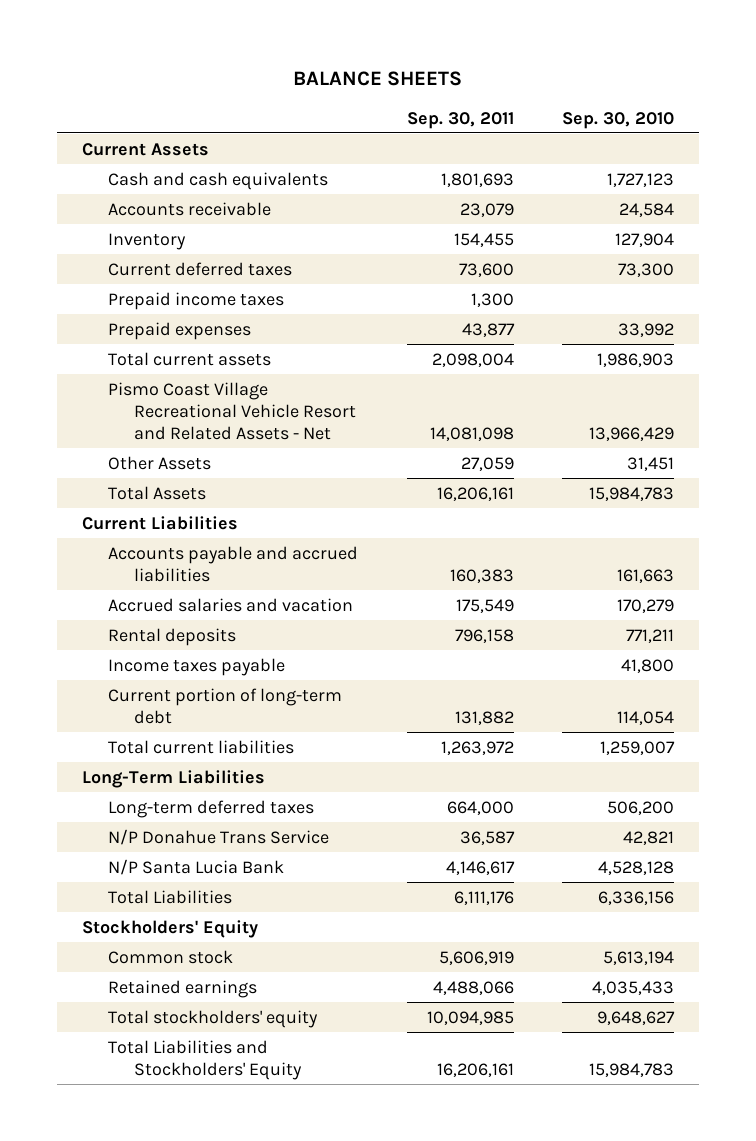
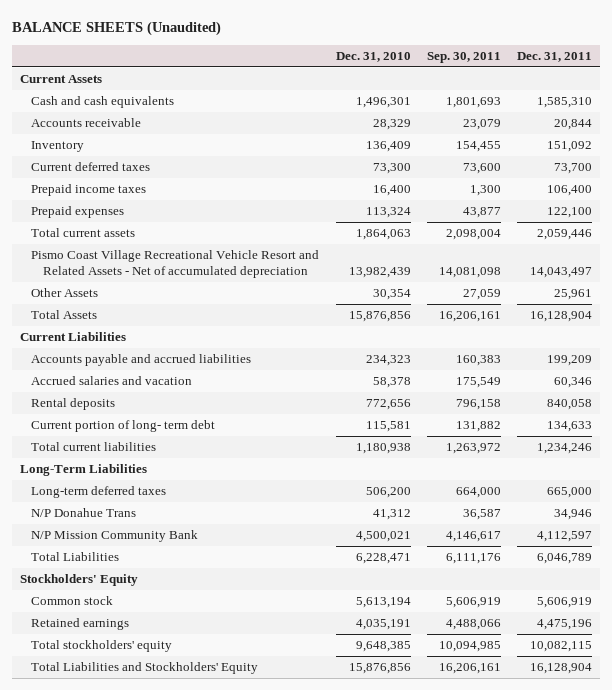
[293,71,463,87] BALANCE SHEETS -> [11,20,221,36] BALANCE SHEETS (Unaudited)
[562,111,675,129] Sep. 30, 2010 -> none
none -> [335,51,411,62] Dec. 31, 2010
none -> [517,51,593,62] Dec. 31, 2011
[107,381,357,440] Pismo Coast Village Recreational Vehicle Resort and Related Assets - Net -> [31,250,320,278] Pismo Coast Village Recreational Vehicle Resort and Related Assets - Net of accumulated depreciation
[107,657,285,676] Income taxes payable -> none
[107,687,342,724] Current portion of long-term debt -> [31,420,216,433] Current portion of long- term debt
[107,828,329,845] N/P Donahue Trans Service -> [31,508,137,518] N/P Donahue Trans
[107,858,284,875] N/P Santa Lucia Bank -> [31,530,199,543] N/P Mission Community Bank

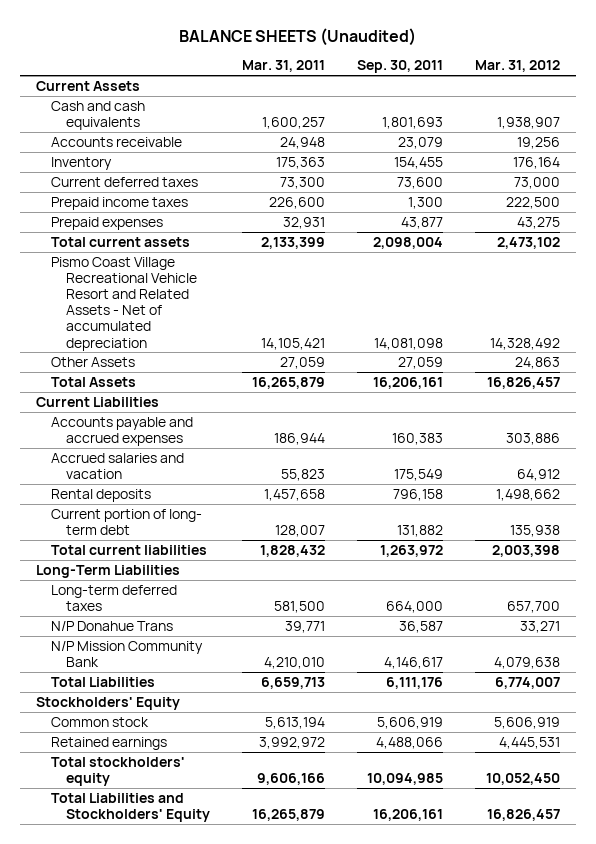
[335,51,411,62] Dec. 31, 2010 -> none
[517,51,593,62] Dec. 31, 2011 -> none
none -> [242,60,326,73] Mar. 31, 2011
none -> [474,60,560,73] Mar. 31, 2012
[31,354,252,367] Accounts payable and accrued liabilities -> [51,416,194,446] Accounts payable and accrued expenses

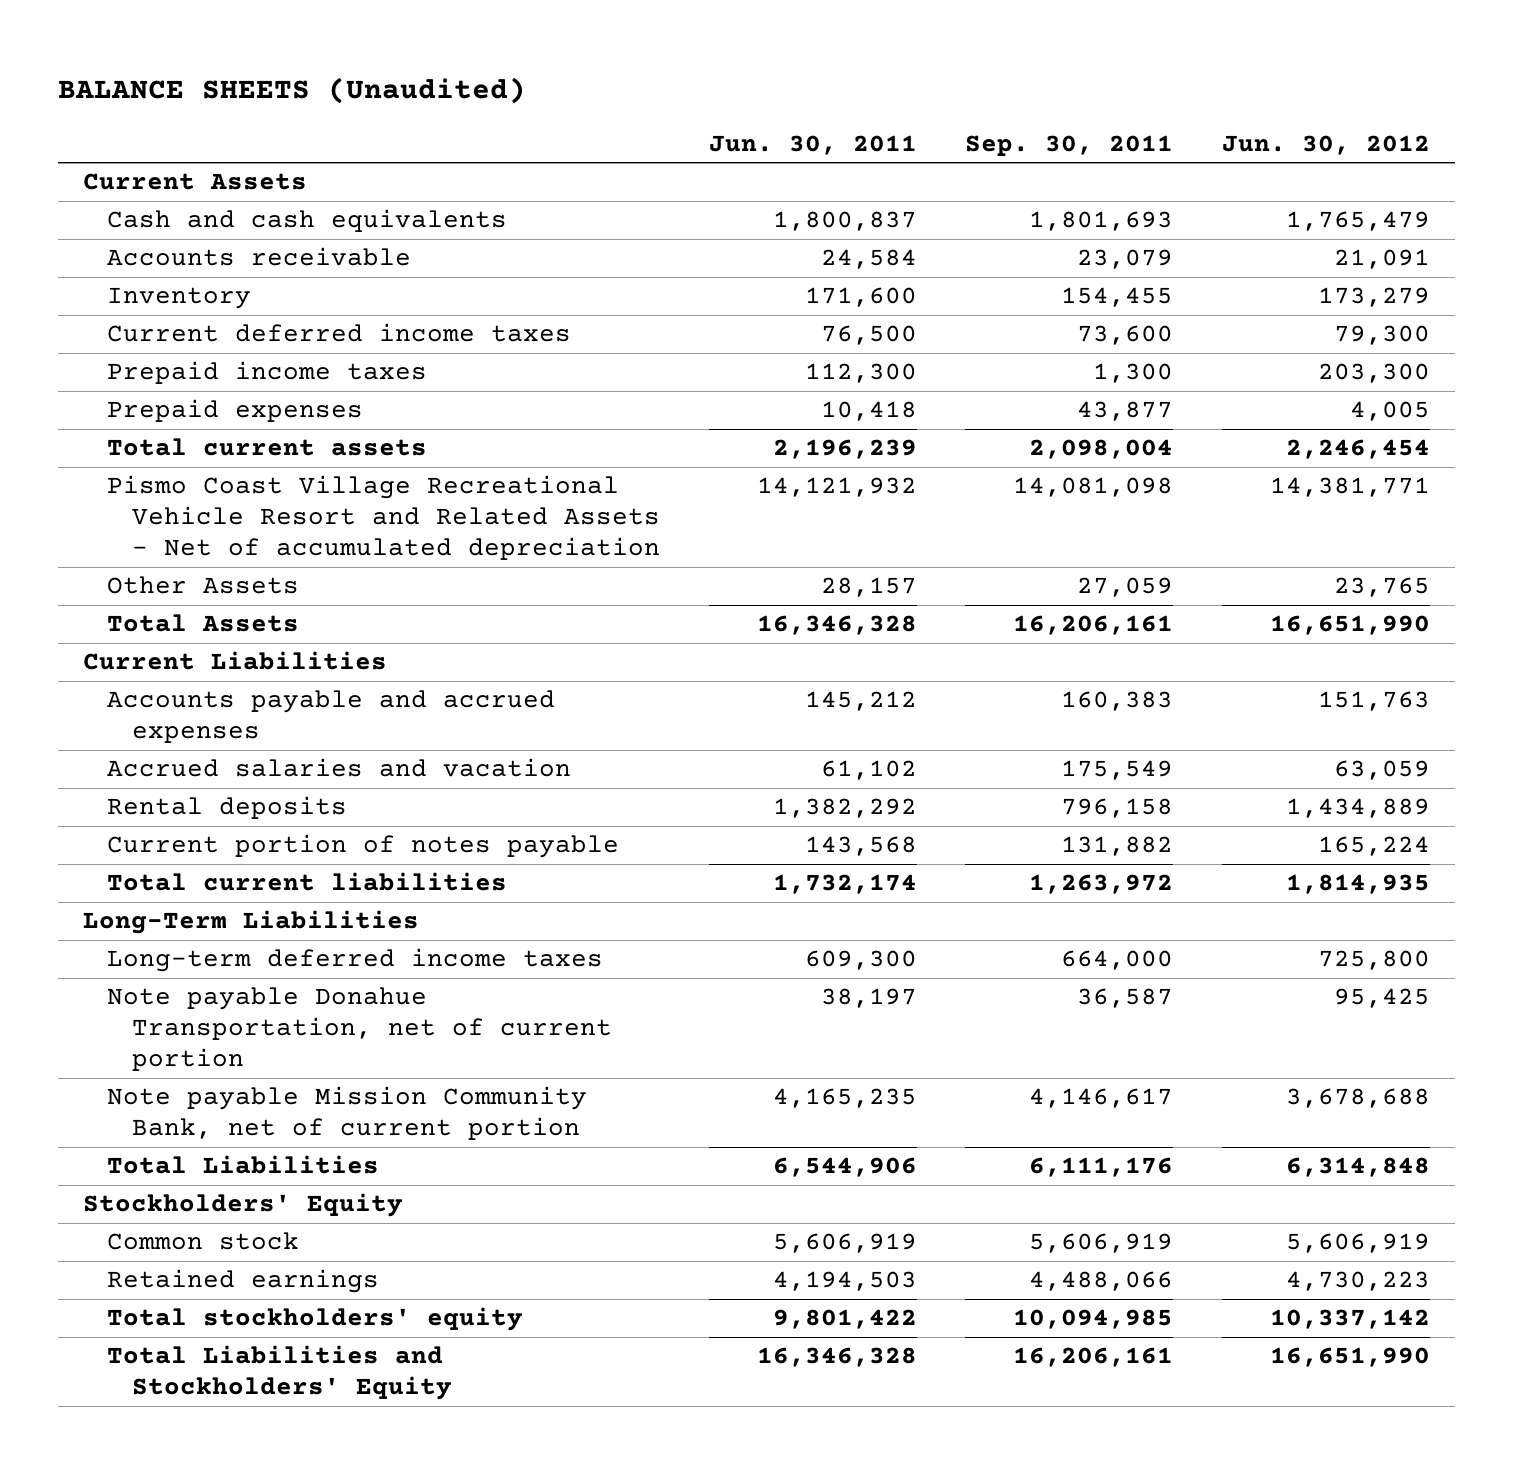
[242,60,326,73] Mar. 31, 2011 -> none
[474,60,560,73] Mar. 31, 2012 -> none
none -> [708,134,917,155] Jun. 30, 2011
none -> [1222,134,1431,155] Jun. 30, 2012
[51,176,199,187] Current deferred taxes -> [107,323,572,343] Current deferred income taxes
[51,508,203,535] Current portion of long- term debt -> [107,834,620,859] Current portion of notes payable
[51,584,178,611] Long-term deferred taxes -> [107,948,604,973] Long-term deferred income taxes
[51,620,174,631] N/P Donahue Trans -> [107,987,612,1072] Note payable Donahue Transportation, net of current portion
[51,640,204,667] N/P Mission Community Bank -> [107,1086,588,1141] Note payable Mission Community Bank, net of current portion

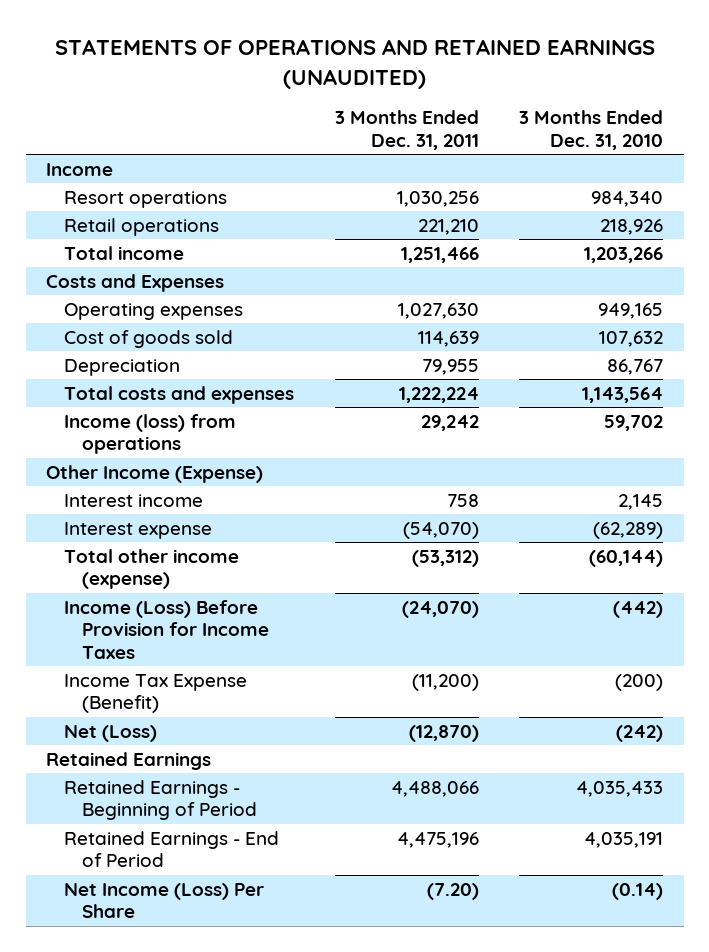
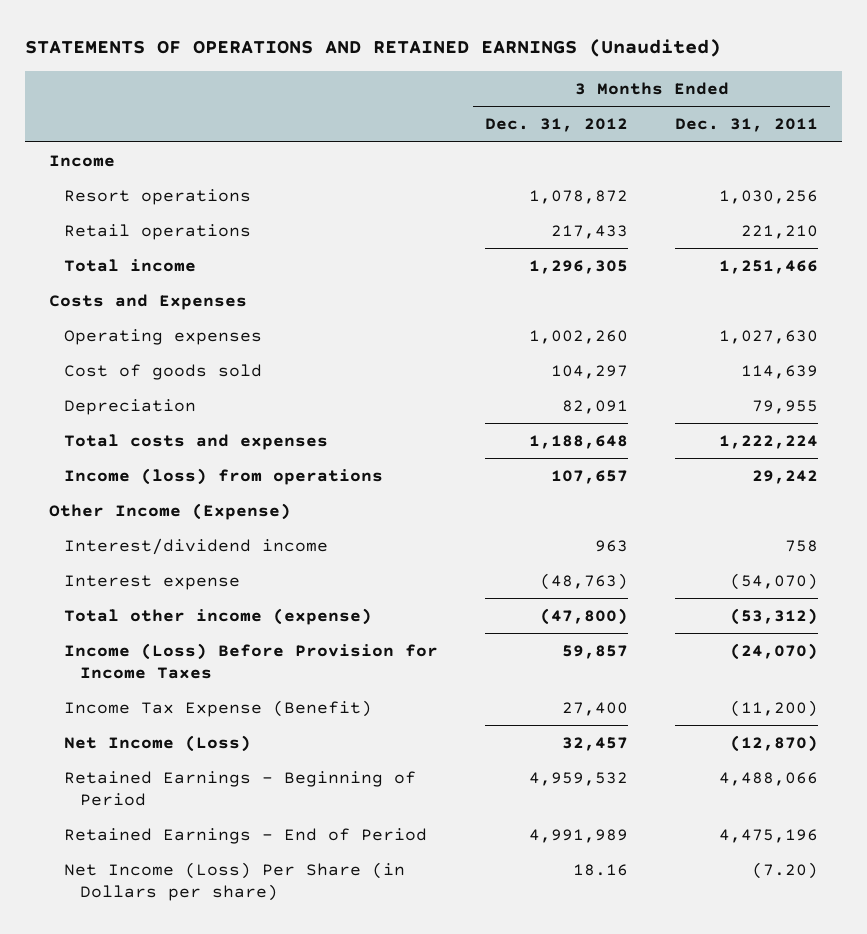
[54,39,655,89] STATEMENTS OF OPERATIONS AND RETAINED EARNINGS (UNAUDITED) -> [25,38,722,57] STATEMENTS OF OPERATIONS AND RETAINED EARNINGS (Unaudited)
[519,110,664,150] 3 Months Ended Dec. 31, 2010 -> none
none -> [485,118,629,133] Dec. 31, 2012
[63,493,203,507] Interest income -> [64,537,329,555] Interest/dividend income
[45,751,211,770] Retained Earnings -> none
[63,724,157,742] Net (Loss) -> [64,734,252,752] Net Income (Loss)
[63,882,264,919] Net Income (Loss) Per Share -> [64,861,406,901] Net Income (Loss) Per Share (in Dollars per share)

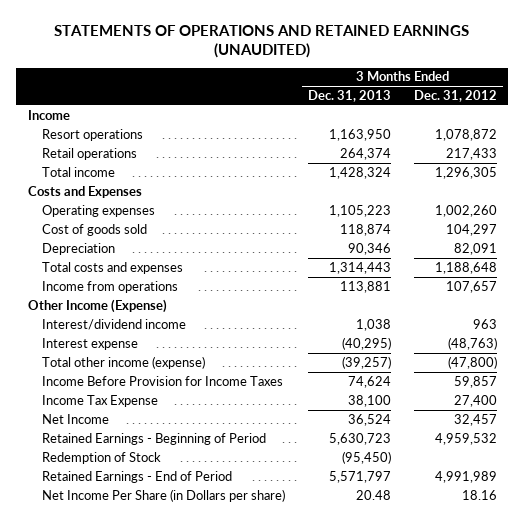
[25,38,722,57] STATEMENTS OF OPERATIONS AND RETAINED EARNINGS (Unaudited) -> [54,24,470,59] STATEMENTS OF OPERATIONS AND RETAINED EARNINGS (UNAUDITED)
[675,118,819,133] Dec. 31, 2011 -> none
none -> [308,89,392,102] Dec. 31, 2013
[64,467,384,485] Income (loss) from operations -> [42,280,179,293] Income from operations
[64,642,439,679] Income (Loss) Before Provision for Income Taxes -> [42,375,284,386] Income Before Provision for Income Taxes
[64,699,373,717] Income Tax Expense (Benefit) -> [42,394,159,407] Income Tax Expense
[64,734,252,752] Net Income (Loss) -> [42,413,110,424] Net Income
none -> [42,451,162,464] Redemption of Stock
[64,861,406,901] Net Income (Loss) Per Share (in Dollars per share) -> [42,488,286,502] Net Income Per Share (in Dollars per share)

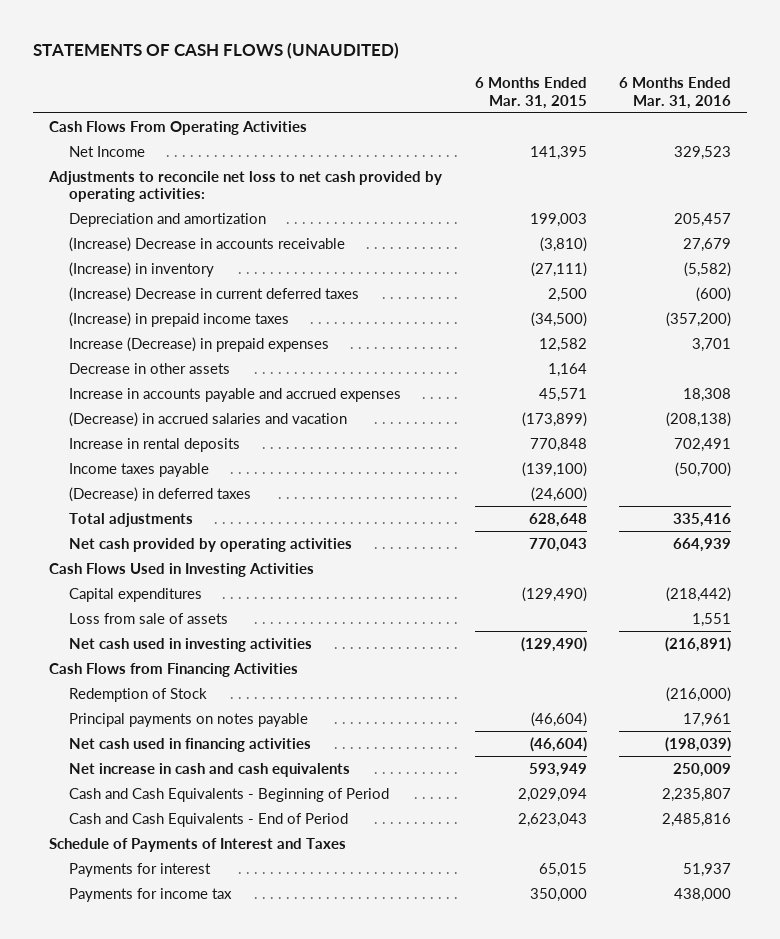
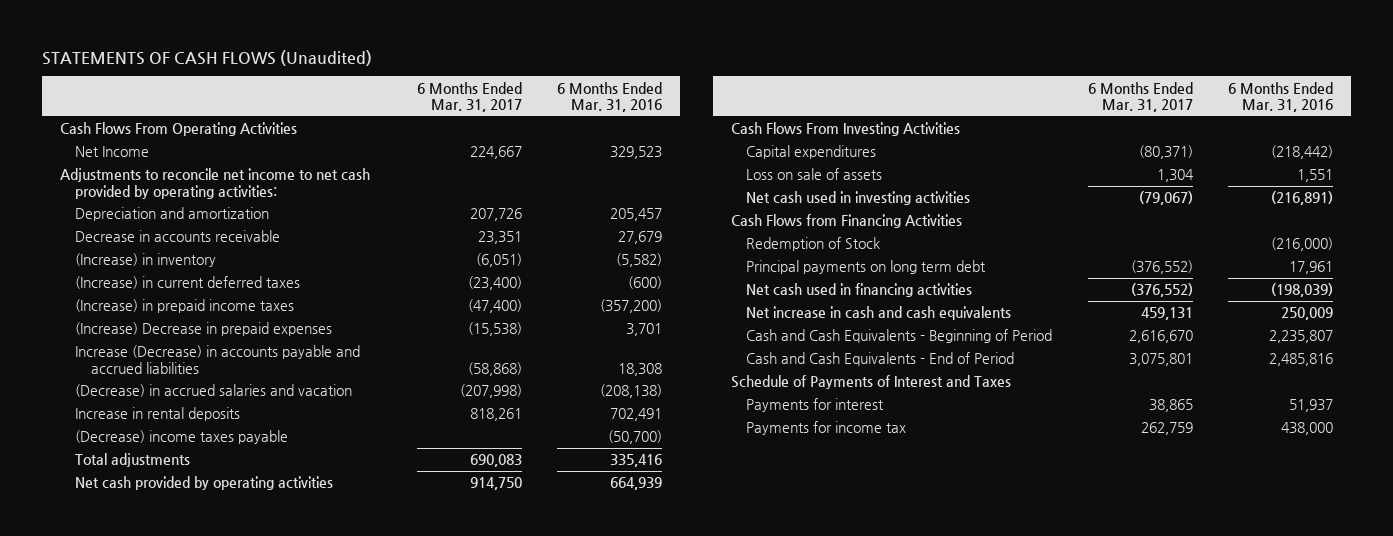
[33,41,400,59] STATEMENTS OF CASH FLOWS (UNAUDITED) -> [42,50,373,67] STATEMENTS OF CASH FLOWS (Unaudited)
[474,77,587,109] 6 Months Ended Mar. 31, 2015 -> none
none -> [416,81,522,113] 6 Months Ended Mar. 31, 2017
[48,170,443,203] Adjustments to reconcile net loss to net cash provided by operating activities: -> [59,168,370,199] Adjustments to reconcile net income to net cash provided by operating activities:
[68,236,345,252] (Increase) Decrease in accounts receivable -> [75,230,281,243] Decrease in accounts receivable
[68,286,359,302] (Increase) Decrease in current deferred taxes -> [75,276,301,290] (Increase) in current deferred taxes
[68,362,230,374] Decrease in other assets -> none
[68,336,329,352] Increase (Decrease) in prepaid expenses -> [75,322,333,337] (Increase) Decrease in prepaid expenses
[68,387,401,402] Increase in accounts payable and accrued expenses -> [75,345,361,374] Increase (Decrease) in accounts payable and accrued liabilities
[68,486,251,502] (Decrease) in deferred taxes -> none
[68,462,209,477] Income taxes payable -> [75,430,289,445] (Decrease) income taxes payable
[49,562,315,577] Cash Flows Used in Investing Activities -> [730,122,960,137] Cash Flows From Investing Activities
[68,612,228,624] Loss from sale of assets -> [746,168,883,181] Loss on sale of assets
[68,712,308,727] Principal payments on notes payable -> [746,260,987,275] Principal payments on long term debt

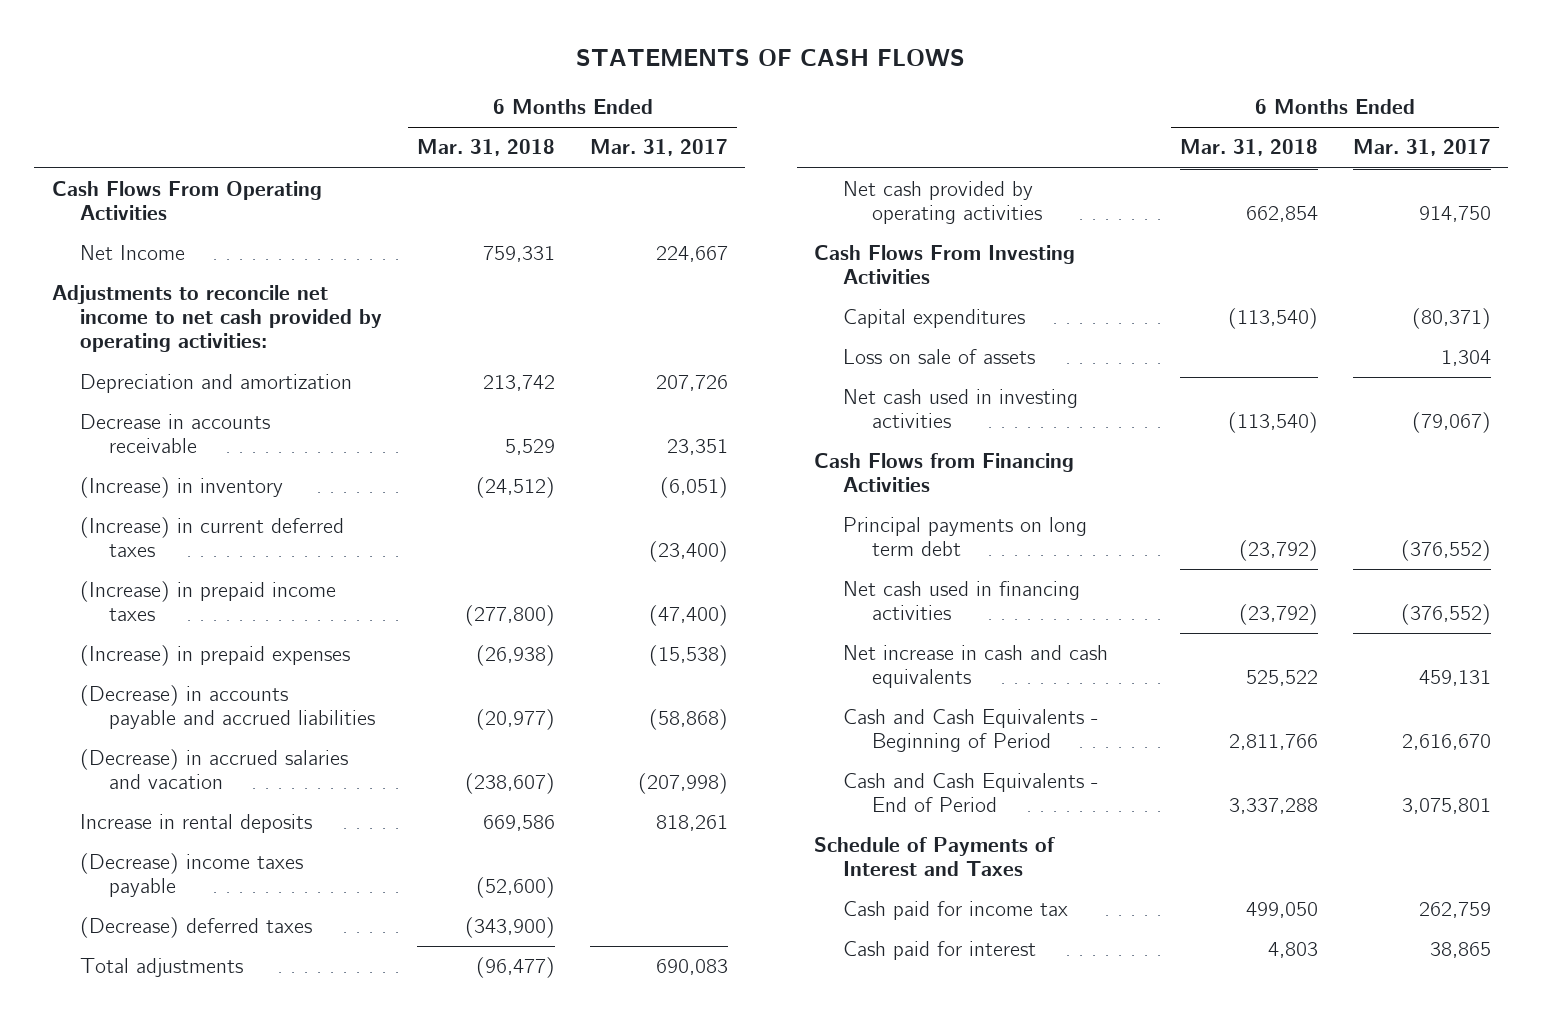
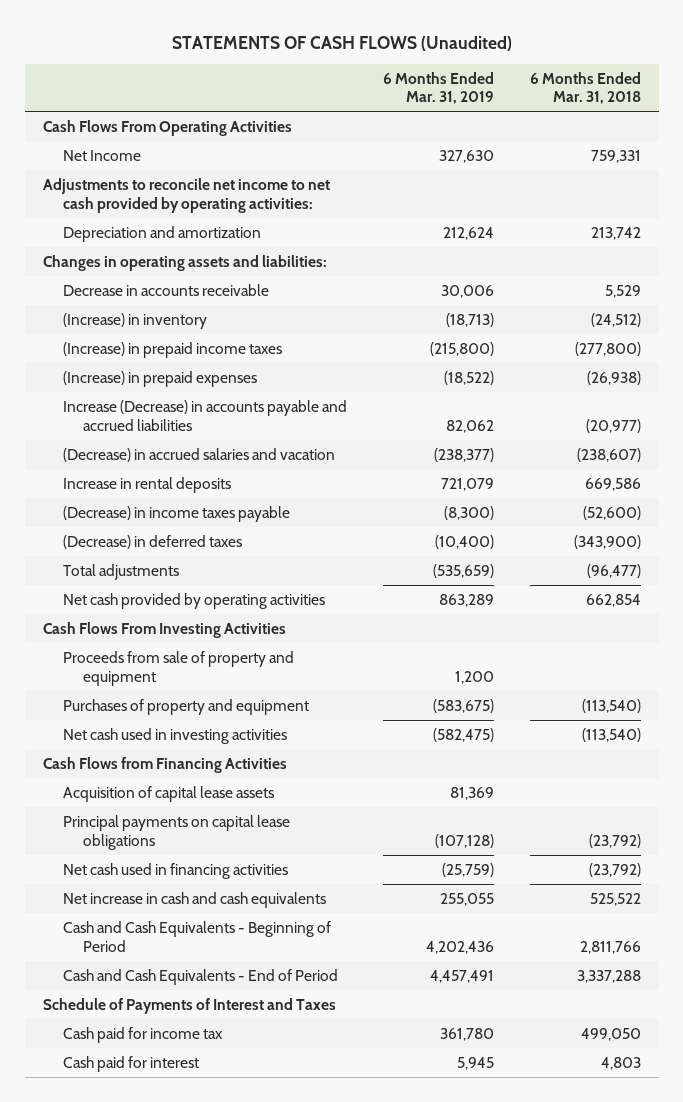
[576,49,966,68] STATEMENTS OF CASH FLOWS -> [171,35,512,51] STATEMENTS OF CASH FLOWS (Unaudited)
[589,139,728,157] Mar. 31, 2017 -> none
none -> [382,71,494,105] 6 Months Ended Mar. 31, 2019
none -> [42,254,327,271] Changes in operating assets and liabilities:
[80,517,345,558] (Increase) in current deferred taxes -> none
[80,685,376,730] (Decrease) in accounts payable and accrued liabilities -> [62,399,347,431] Increase (Decrease) in accounts payable and accrued liabilities
[80,853,304,898] (Decrease) income taxes payable -> [62,505,290,522] (Decrease) in income taxes payable
[80,917,313,939] (Decrease) deferred taxes -> [62,534,242,549] (Decrease) in deferred taxes
[843,349,1036,365] Loss on sale of assets -> none
none -> [62,650,294,686] Proceeds from sale of property and equipment
[843,309,1026,329] Capital expenditures -> [62,698,309,715] Purchases of property and equipment
none -> [62,785,274,802] Acquisition of capital lease assets
[843,517,1088,557] Principal payments on long term debt -> [62,814,290,850] Principal payments on capital lease obligations

